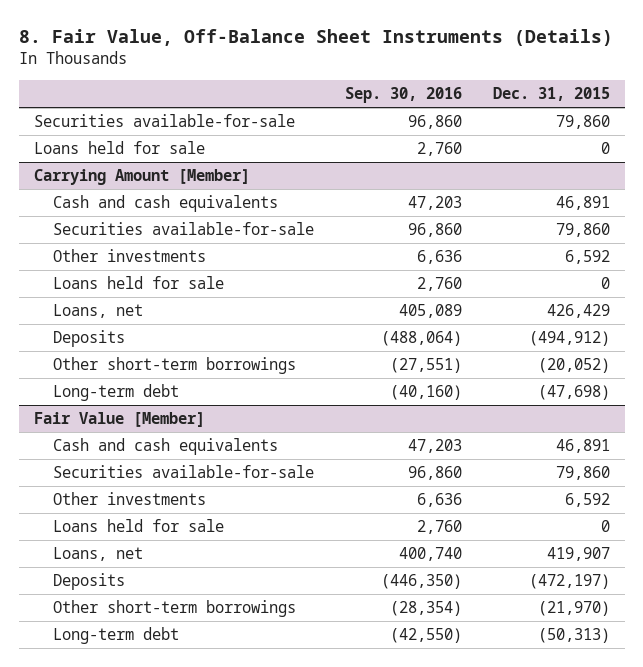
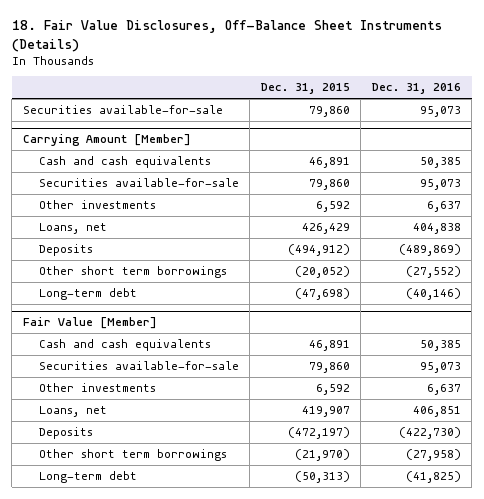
[18,29,613,47] 8. Fair Value, Off-Balance Sheet Instruments (Details) -> [11,20,442,52] 18. Fair Value Disclosures, Off-Balance Sheet Instruments (Details)
[344,87,462,104] Sep. 30, 2016 -> none
none -> [371,83,461,95] Dec. 31, 2016
[33,141,205,155] Loans held for sale -> none
[53,276,225,290] Loans held for sale -> none
[53,357,297,375] Other short-term borrowings -> [38,265,227,278] Other short term borrowings
[53,519,225,533] Loans held for sale -> none
[53,600,297,618] Other short-term borrowings -> [38,448,227,461] Other short term borrowings

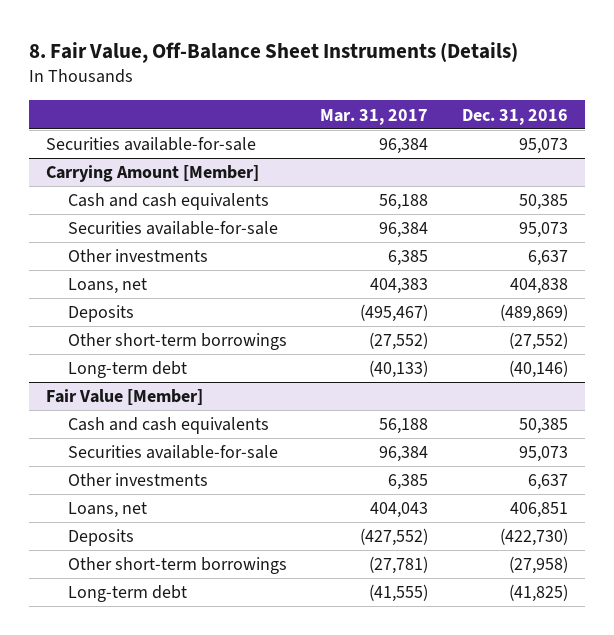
[11,20,442,52] 18. Fair Value Disclosures, Off-Balance Sheet Instruments (Details) -> [29,41,519,63] 8. Fair Value, Off-Balance Sheet Instruments (Details)
[260,83,350,95] Dec. 31, 2015 -> none
none -> [320,108,429,125] Mar. 31, 2017
[38,265,227,278] Other short term borrowings -> [67,333,287,351] Other short-term borrowings
[38,448,227,461] Other short term borrowings -> [67,557,287,575] Other short-term borrowings

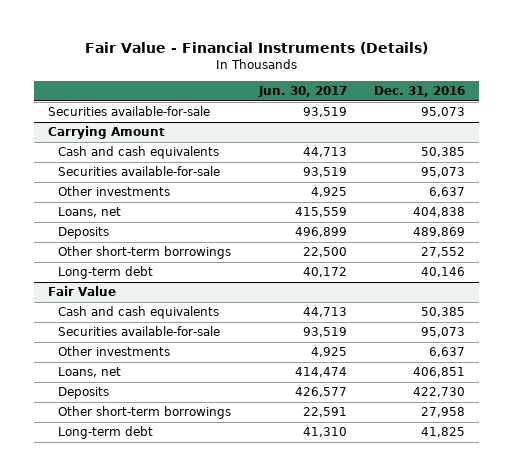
[29,41,519,63] 8. Fair Value, Off-Balance Sheet Instruments (Details) -> [84,41,428,54] Fair Value - Financial Instruments (Details)
[320,108,429,125] Mar. 31, 2017 -> none
none -> [257,86,347,98] Jun. 30, 2017
[46,165,260,183] Carrying Amount [Member] -> [48,126,166,140] Carrying Amount
[499,304,568,323] (489,869) -> [413,227,466,238] 489,869
[508,332,568,351] (27,552) -> [421,247,466,258] 27,552
[508,360,568,379] (40,146) -> [421,267,466,278] 40,146
[46,389,204,406] Fair Value [Member] -> [48,286,117,297] Fair Value
[499,528,568,547] (422,730) -> [413,387,466,398] 422,730
[508,556,568,575] (27,958) -> [421,407,466,418] 27,958
[508,584,568,603] (41,825) -> [421,427,466,438] 41,825

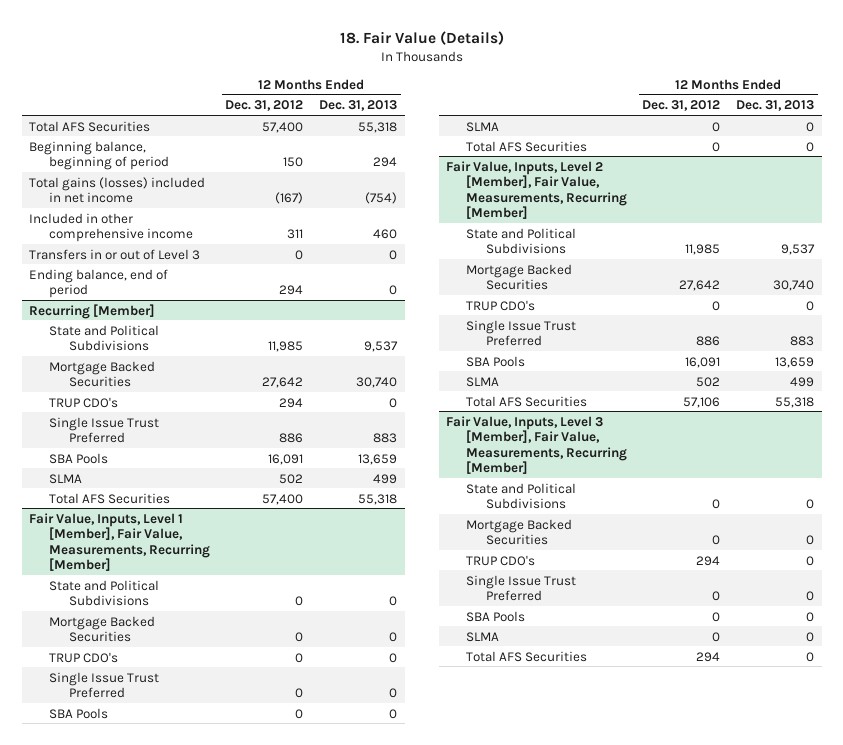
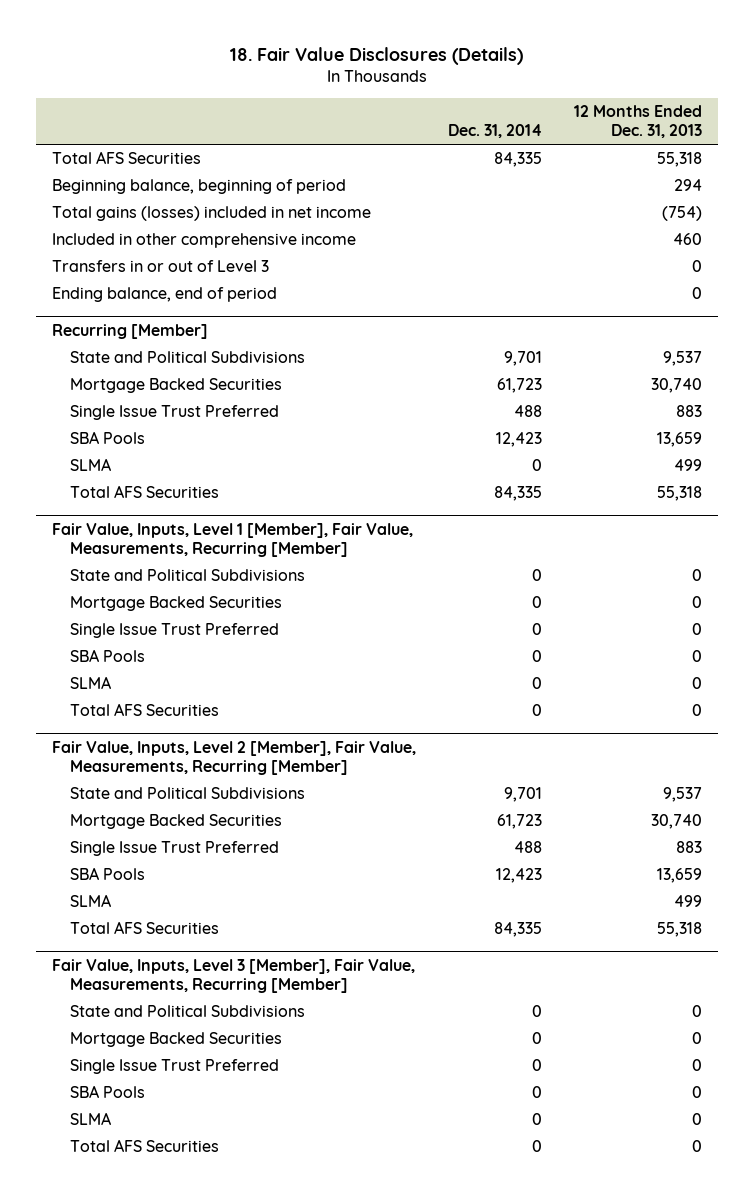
[339,30,504,45] 18. Fair Value (Details) -> [229,46,523,65] 18. Fair Value Disclosures (Details)
[225,100,304,112] Dec. 31, 2012 -> none
none -> [447,124,542,139] Dec. 31, 2014
[48,396,118,408] TRUP CDO's -> none
[48,651,118,663] TRUP CDO's -> none
[465,299,535,311] TRUP CDO's -> none
[465,554,535,566] TRUP CDO's -> none

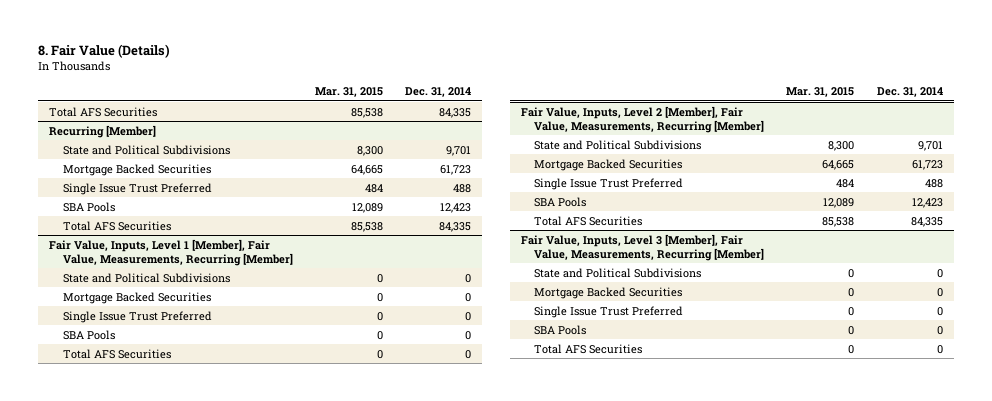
[229,46,523,65] 18. Fair Value Disclosures (Details) -> [37,44,170,59] 8. Fair Value (Details)
[573,104,702,139] 12 Months Ended Dec. 31, 2013 -> none
none -> [314,87,383,98] Mar. 31, 2015
[52,179,347,195] Beginning balance, beginning of period -> none
[52,206,372,222] Total gains (losses) included in net income -> none
[52,233,357,249] Included in other comprehensive income -> none
[52,260,270,273] Transfers in or out of Level 3 -> none
[52,287,278,303] Ending balance, end of period -> none
[69,458,111,472] SLMA -> none
[69,676,111,690] SLMA -> none
[69,894,111,908] SLMA -> none
[69,1112,111,1126] SLMA -> none

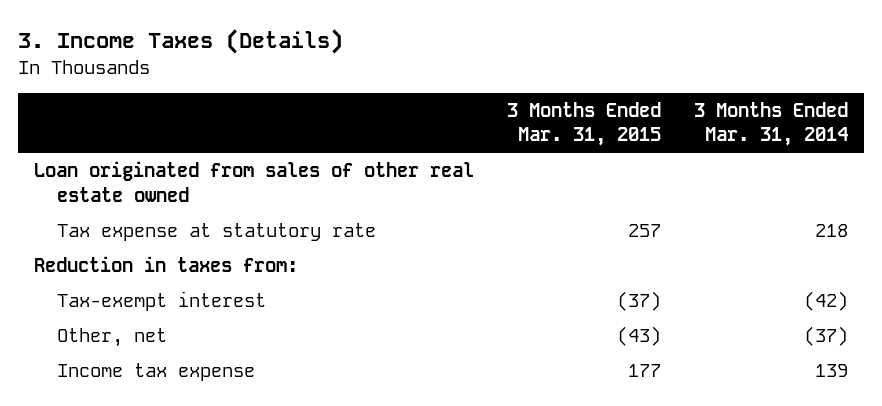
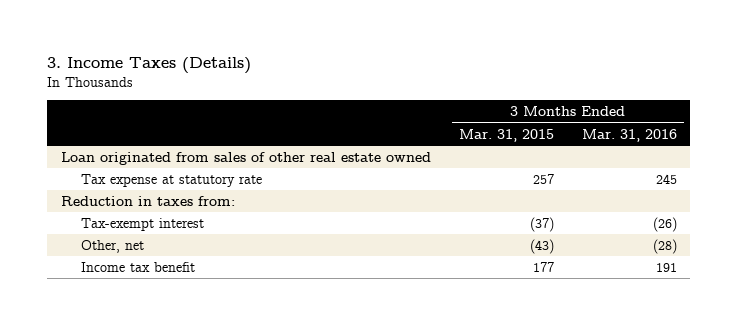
[693,102,848,147] 3 Months Ended Mar. 31, 2014 -> none
none -> [581,128,677,142] Mar. 31, 2016
[57,363,256,382] Income tax expense -> [80,261,195,272] Income tax benefit

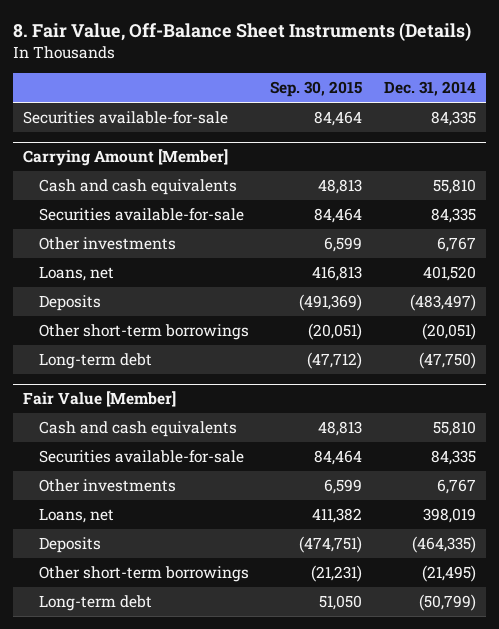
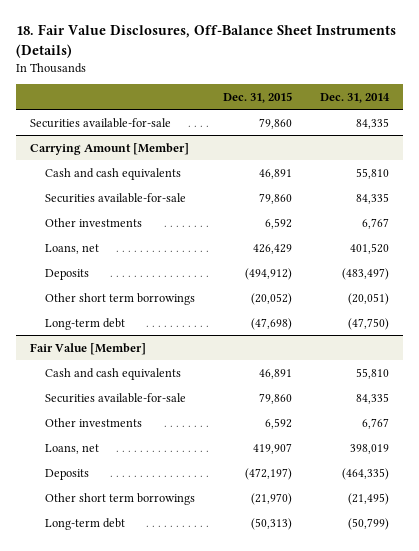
[12,22,471,42] 8. Fair Value, Off-Balance Sheet Instruments (Details) -> [15,24,396,58] 18. Fair Value Disclosures, Off-Balance Sheet Instruments (Details)
[270,81,363,98] Sep. 30, 2015 -> none
none -> [223,91,293,103] Dec. 31, 2015
[39,323,250,340] Other short-term borrowings -> [45,292,196,305] Other short term borrowings
[39,565,250,582] Other short-term borrowings -> [45,492,196,505] Other short term borrowings

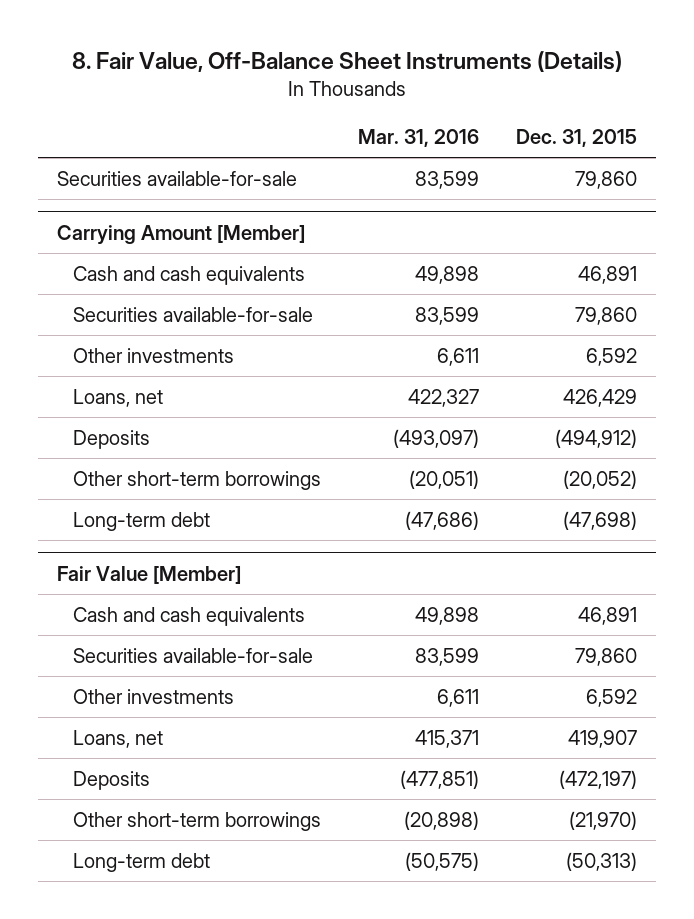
[15,24,396,58] 18. Fair Value Disclosures, Off-Balance Sheet Instruments (Details) -> [71,51,622,73] 8. Fair Value, Off-Balance Sheet Instruments (Details)
[319,92,390,103] Dec. 31, 2014 -> none
none -> [357,128,479,147] Mar. 31, 2016
[45,292,196,305] Other short term borrowings -> [72,470,321,490] Other short-term borrowings
[45,492,196,505] Other short term borrowings -> [72,811,321,831] Other short-term borrowings

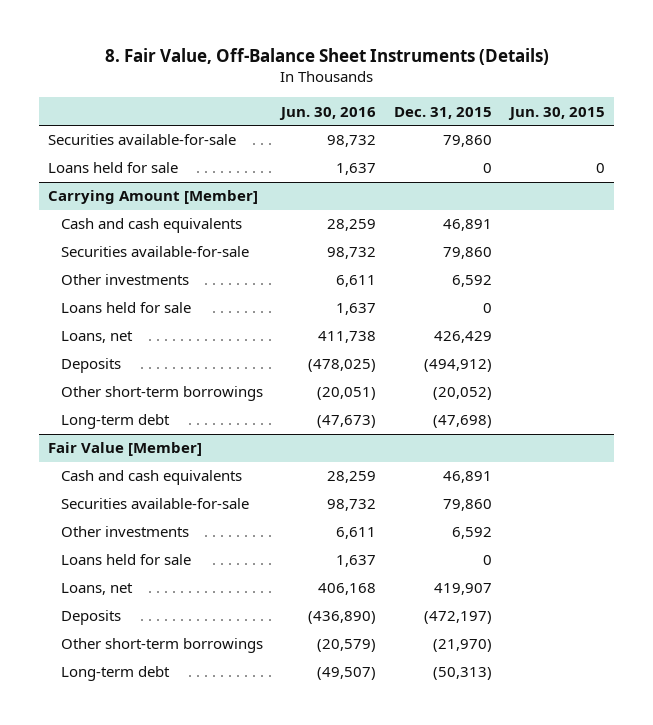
[357,128,479,147] Mar. 31, 2016 -> none
none -> [279,106,377,120] Jun. 30, 2016
none -> [508,106,606,120] Jun. 30, 2015
none -> [48,162,179,174] Loans held for sale
none -> [61,302,192,314] Loans held for sale
none -> [61,554,192,566] Loans held for sale

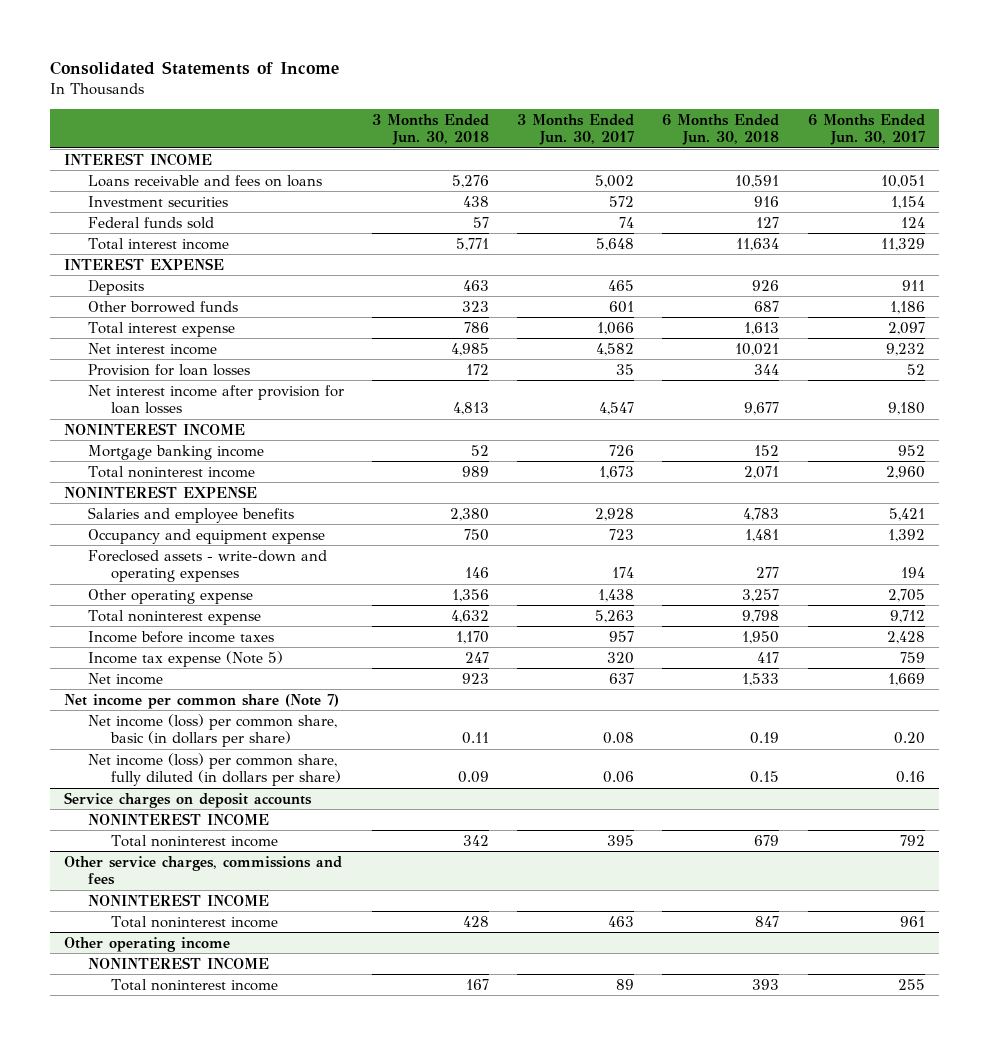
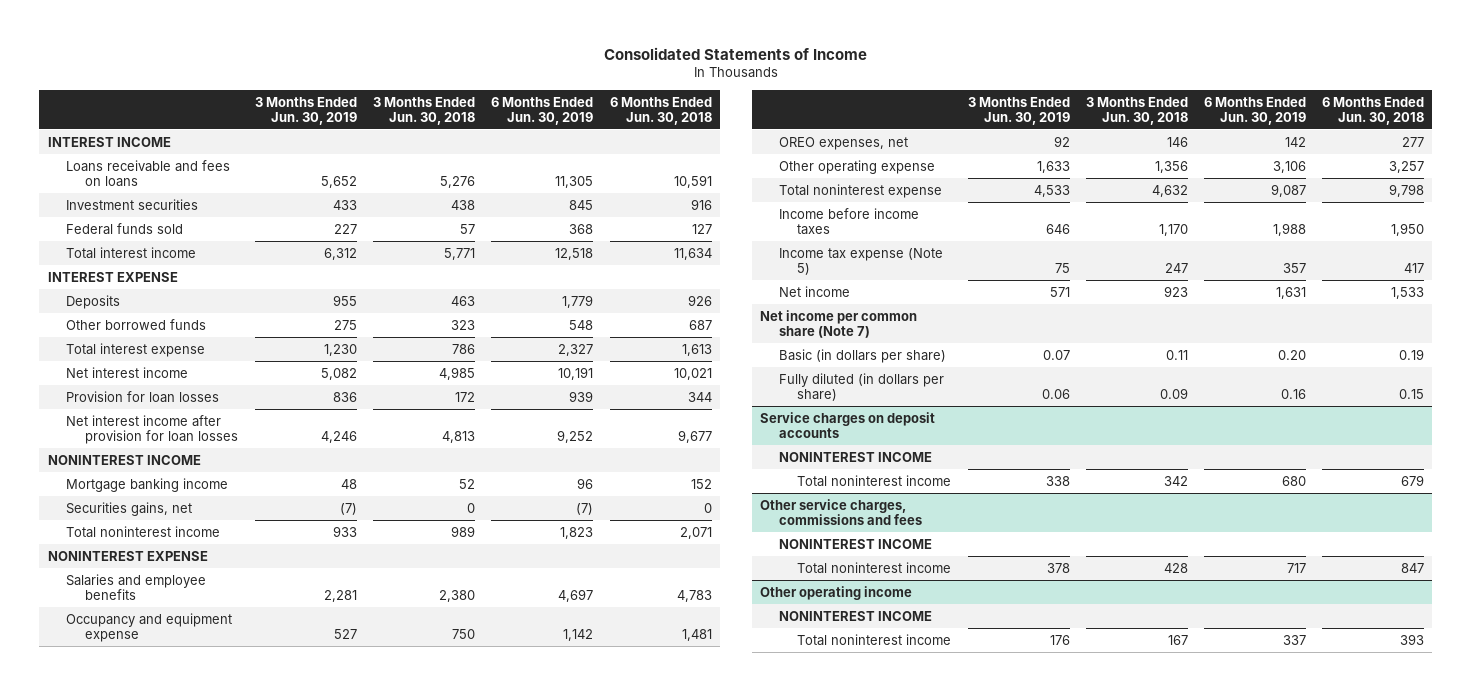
[517,113,635,146] 3 Months Ended Jun. 30, 2017 -> none
[807,113,925,146] 6 Months Ended Jun. 30, 2017 -> none
none -> [255,96,358,125] 3 Months Ended Jun. 30, 2019
none -> [491,96,594,125] 6 Months Ended Jun. 30, 2019
none -> [66,501,193,516] Securities gains, net
[87,549,327,583] Foreclosed assets - write-down and operating expenses -> [778,136,908,150] OREO expenses, net
[87,713,337,748] Net income (loss) per common share, basic (in dollars per share) -> [778,348,946,363] Basic (in dollars per share)
[87,752,342,787] Net income (loss) per common share, fully diluted (in dollars per share) -> [778,372,944,401] Fully diluted (in dollars per share)

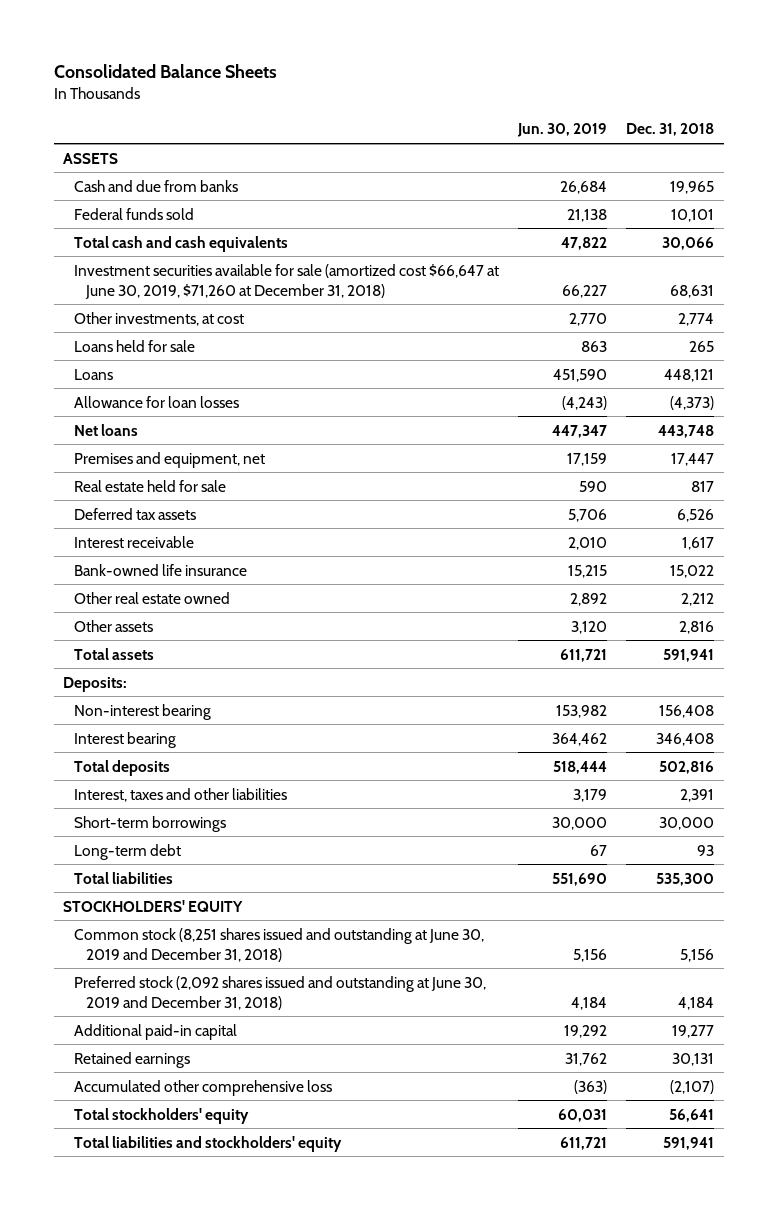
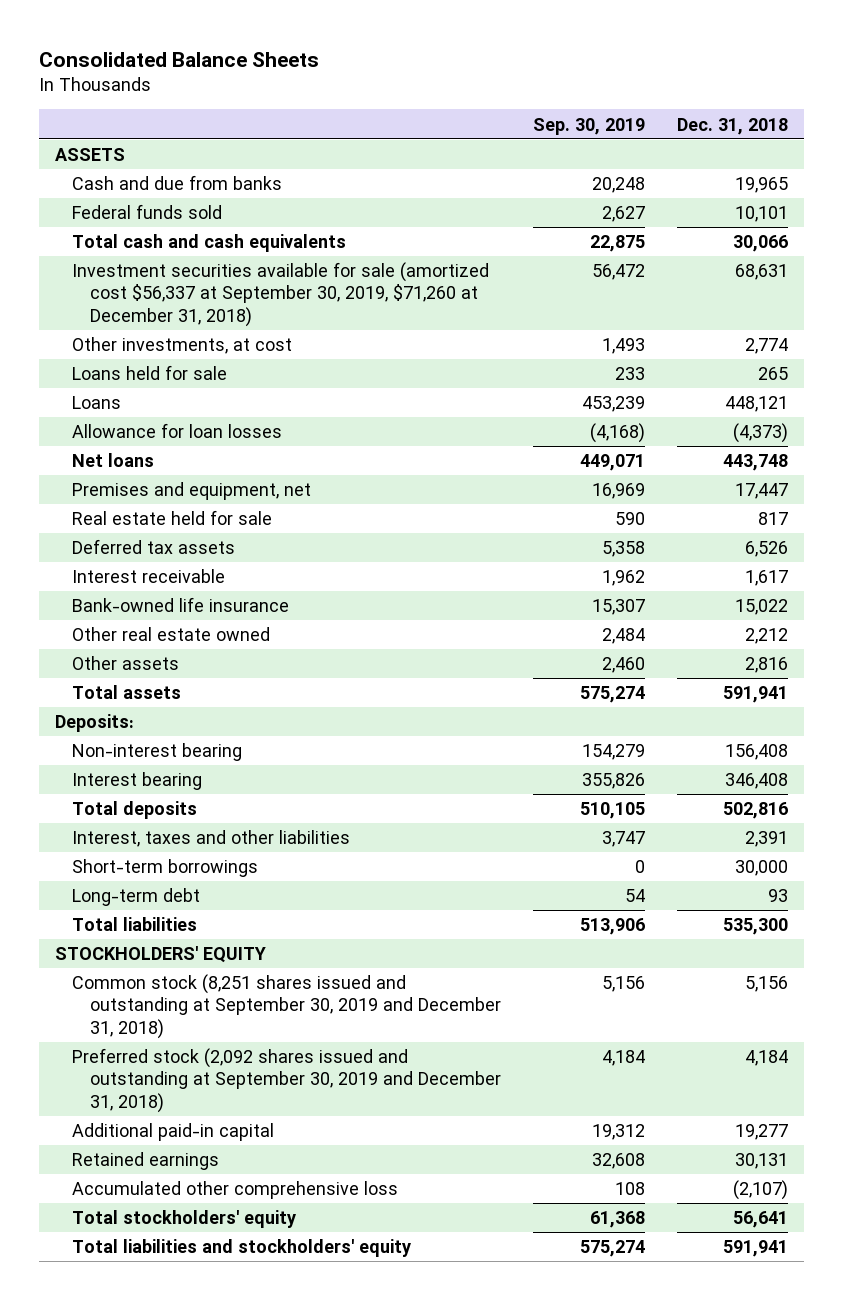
[517,123,608,138] Jun. 30, 2019 -> none
none -> [532,117,645,135] Sep. 30, 2019
[74,263,500,299] Investment securities available for sale (amortized cost $66,647 at June 30, 2019, $71,260 at December 31, 2018) -> [72,262,490,327] Investment securities available for sale (amortized cost $56,337 at September 30, 2019, $71,260 at December 31, 2018)
[74,927,485,962] Common stock (8,251 shares issued and outstanding at June 30, 2019 and December 31, 2018) -> [72,974,502,1039] Common stock (8,251 shares issued and outstanding at September 30, 2019 and December 31, 2018)
[74,975,487,1010] Preferred stock (2,092 shares issued and outstanding at June 30, 2019 and December 31, 2018) -> [72,1048,502,1113] Preferred stock (2,092 shares issued and outstanding at September 30, 2019 and December 31, 2018)

